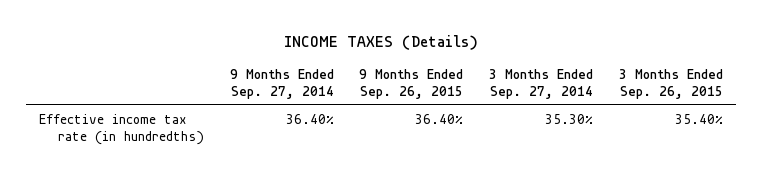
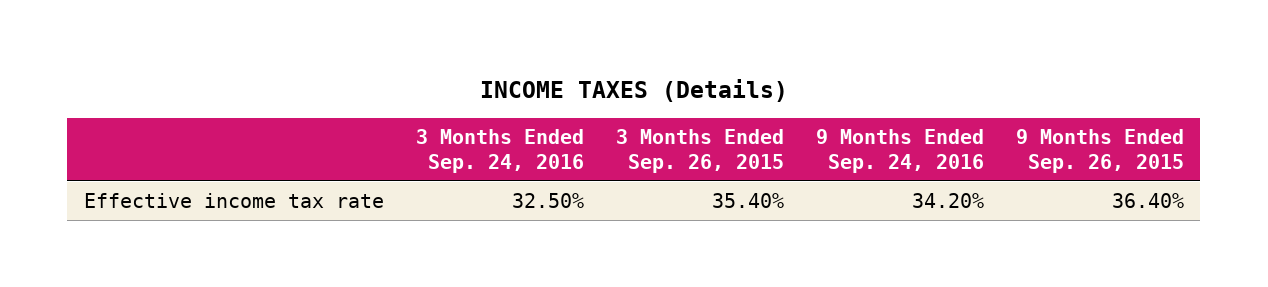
[229,68,334,100] 9 Months Ended Sep. 27, 2014 -> none
[489,68,594,100] 3 Months Ended Sep. 27, 2014 -> none
none -> [415,129,584,173] 3 Months Ended Sep. 24, 2016
none -> [815,129,984,173] 9 Months Ended Sep. 24, 2016
[39,113,204,146] Effective income tax rate (in hundredths) -> [83,193,384,209] Effective income tax rate

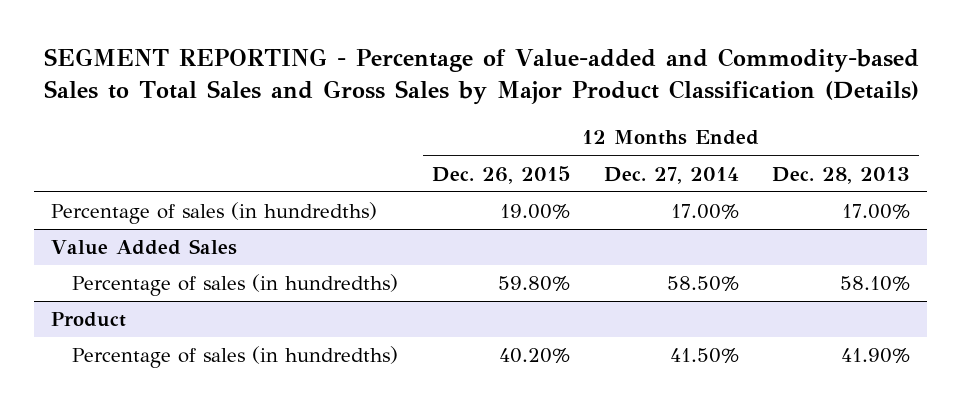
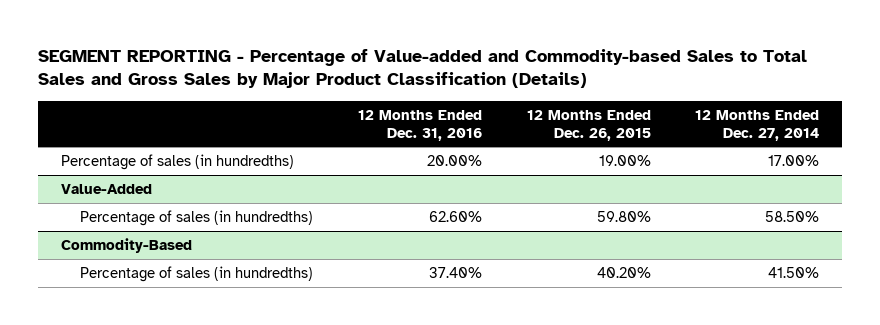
[772,166,911,184] Dec. 28, 2013 -> none
none -> [358,109,483,141] 12 Months Ended Dec. 31, 2016
[51,239,238,256] Value Added Sales -> [60,183,152,194] Value-Added
[51,312,127,328] Product -> [60,237,192,253] Commodity-Based

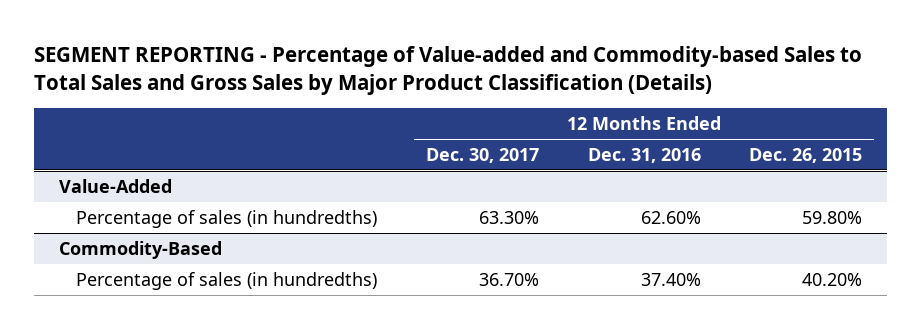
[695,109,820,141] 12 Months Ended Dec. 27, 2014 -> none
none -> [425,147,539,163] Dec. 30, 2017
[60,153,294,170] Percentage of sales (in hundredths) -> none

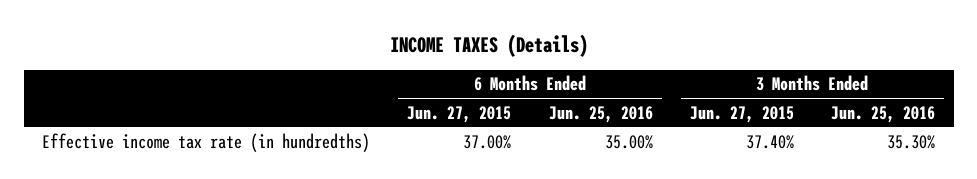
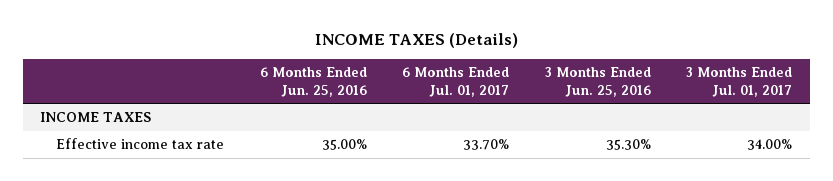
[407,105,512,123] Jun. 27, 2015 -> none
[689,105,794,123] Jun. 27, 2015 -> none
none -> [402,67,510,98] 6 Months Ended Jul. 01, 2017
none -> [686,67,793,98] 3 Months Ended Jul. 01, 2017
none -> [40,112,152,123] INCOME TAXES
[42,132,371,152] Effective income tax rate (in hundredths) -> [56,138,225,150] Effective income tax rate

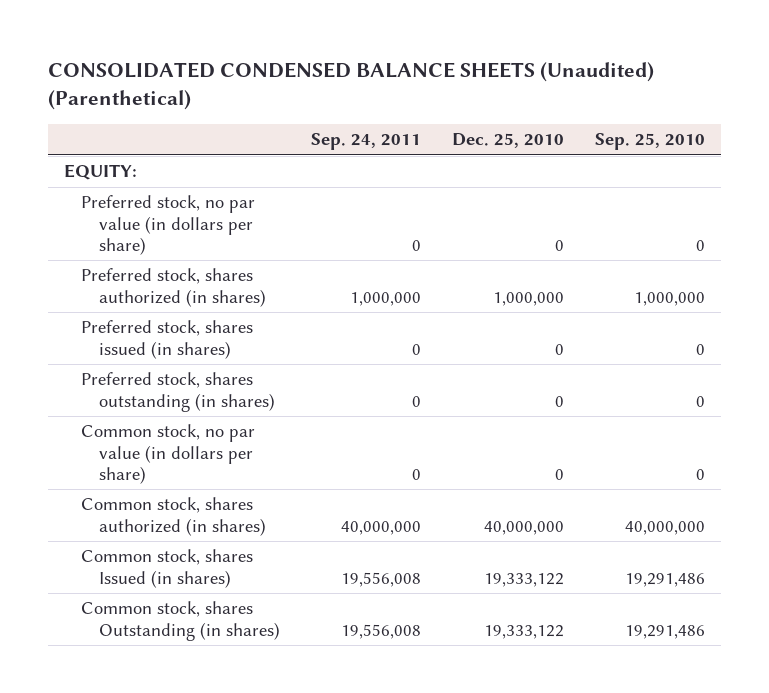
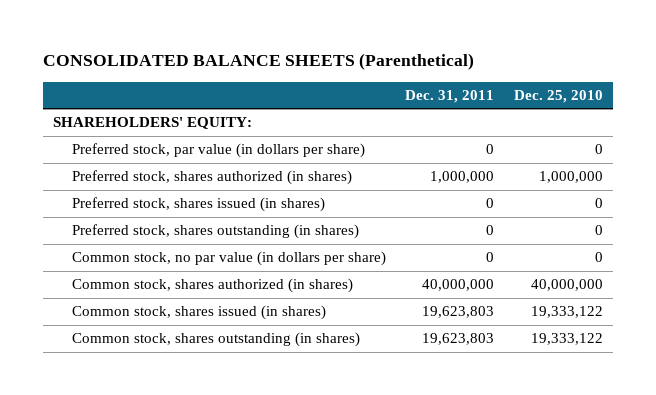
[48,61,655,111] CONSOLIDATED CONDENSED BALANCE SHEETS (Unaudited) (Parenthetical) -> [42,53,474,71] CONSOLIDATED BALANCE SHEETS (Parenthetical)
[311,133,422,151] Sep. 24, 2011 -> none
[595,133,706,151] Sep. 25, 2010 -> none
none -> [405,89,495,103] Dec. 31, 2011
[63,164,137,181] EQUITY: -> [52,117,252,130] SHAREHOLDERS' EQUITY:
[81,195,256,256] Preferred stock, no par value (in dollars per share) -> [71,143,365,159] Preferred stock, par value (in dollars per share)
[81,549,254,588] Common stock, shares Issued (in shares) -> [71,305,326,321] Common stock, shares issued (in shares)
[81,601,281,641] Common stock, shares Outstanding (in shares) -> [71,332,360,348] Common stock, shares outstanding (in shares)

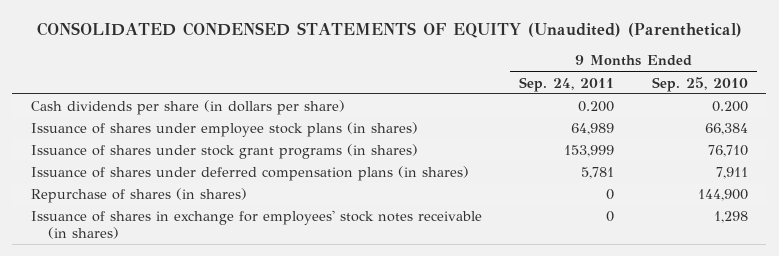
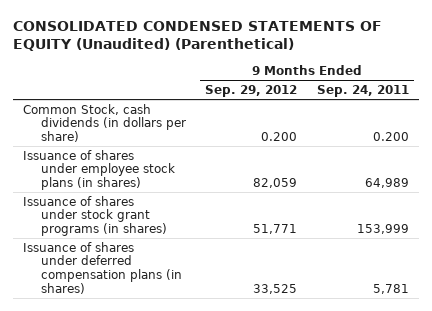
[651,76,748,92] Sep. 25, 2010 -> none
none -> [205,84,298,97] Sep. 29, 2012
[31,100,346,116] Cash dividends per share (in dollars per share) -> [22,103,186,143] Common Stock, cash dividends (in dollars per share)
[31,188,248,204] Repurchase of shares (in shares) -> none
[31,210,483,240] Issuance of shares in exchange for employees' stock notes receivable (in shares) -> none

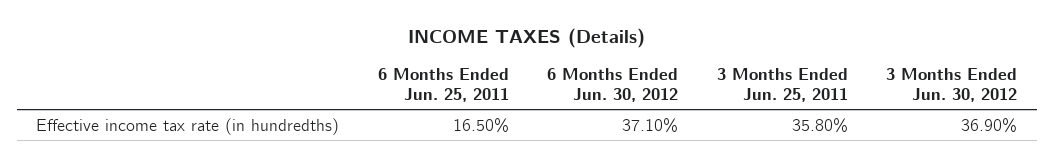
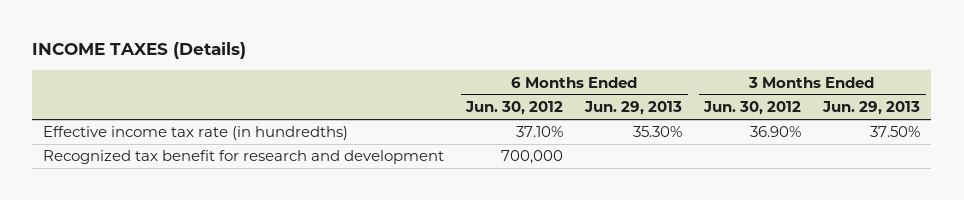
[377,68,509,103] 6 Months Ended Jun. 25, 2011 -> none
[716,68,848,103] 3 Months Ended Jun. 25, 2011 -> none
none -> [584,101,683,116] Jun. 29, 2013
none -> [822,101,921,116] Jun. 29, 2013
none -> [43,150,445,165] Recognized tax benefit for research and development

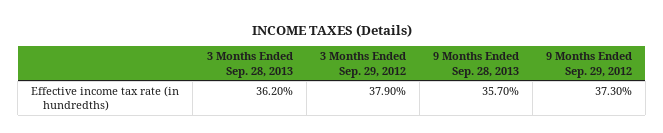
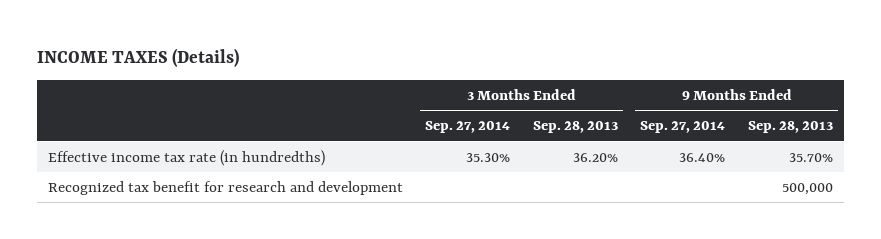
[319,52,406,78] 3 Months Ended Sep. 29, 2012 -> none
[545,52,632,78] 9 Months Ended Sep. 29, 2012 -> none
none -> [425,121,511,134] Sep. 27, 2014
none -> [640,121,726,134] Sep. 27, 2014
none -> [47,181,403,196] Recognized tax benefit for research and development

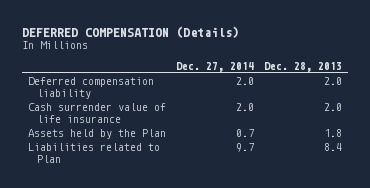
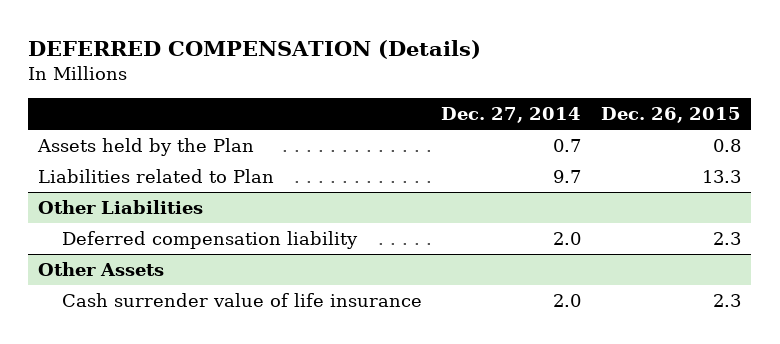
[264,61,343,72] Dec. 28, 2013 -> none
none -> [601,107,742,124] Dec. 26, 2015
[27,77,154,99] Deferred compensation liability -> none
[27,103,166,123] Cash surrender value of life insurance -> none
none -> [38,200,204,215] Other Liabilities
none -> [61,231,358,250] Deferred compensation liability
none -> [38,262,165,277] Other Assets
none -> [61,293,422,308] Cash surrender value of life insurance

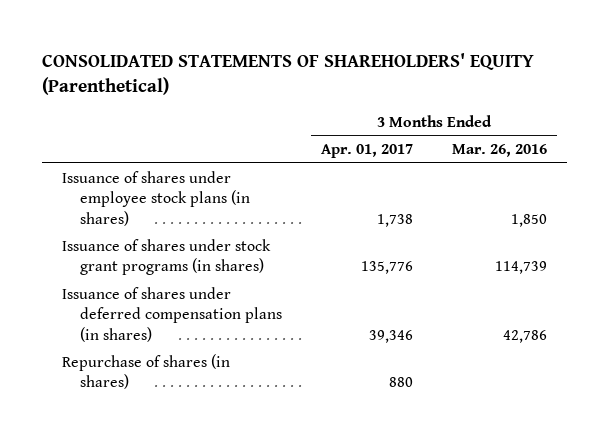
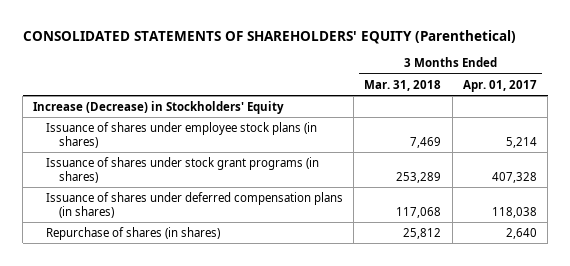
[452,144,548,158] Mar. 26, 2016 -> none
none -> [364,79,442,91] Mar. 31, 2018
none -> [33,100,285,114] Increase (Decrease) in Stockholders' Equity
[377,213,414,227] 1,738 -> [505,136,537,148] 5,214
[361,261,414,275] 135,776 -> [491,171,537,183] 407,328
[369,329,414,343] 39,346 -> [491,206,537,218] 118,038
[389,377,414,388] 880 -> [505,227,537,239] 2,640

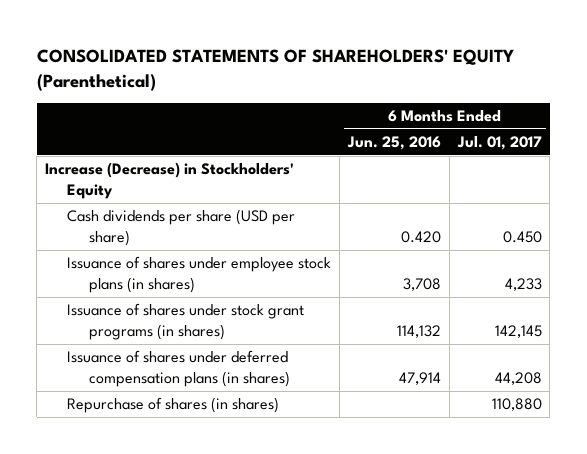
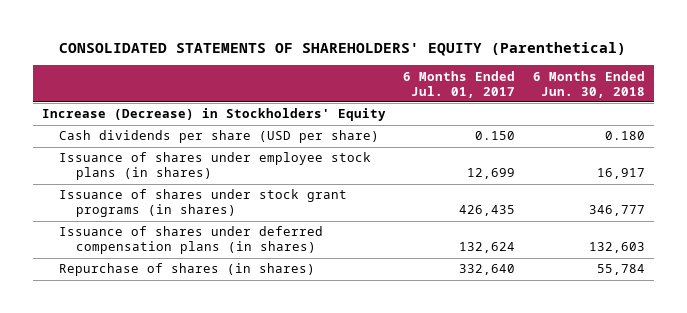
[346,136,441,151] Jun. 25, 2016 -> none
none -> [533,70,646,98] 6 Months Ended Jun. 30, 2018
[502,231,542,244] 0.450 -> [475,131,516,141] 0.150
[504,278,542,292] 4,233 -> [467,168,516,180] 12,699
[494,325,542,339] 142,145 -> [459,205,516,217] 426,435
[494,372,542,386] 44,208 -> [459,242,516,254] 132,624
[491,398,542,412] 110,880 -> [459,264,516,276] 332,640

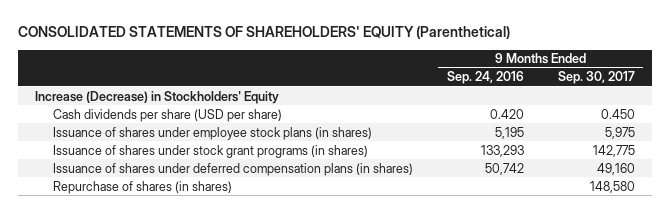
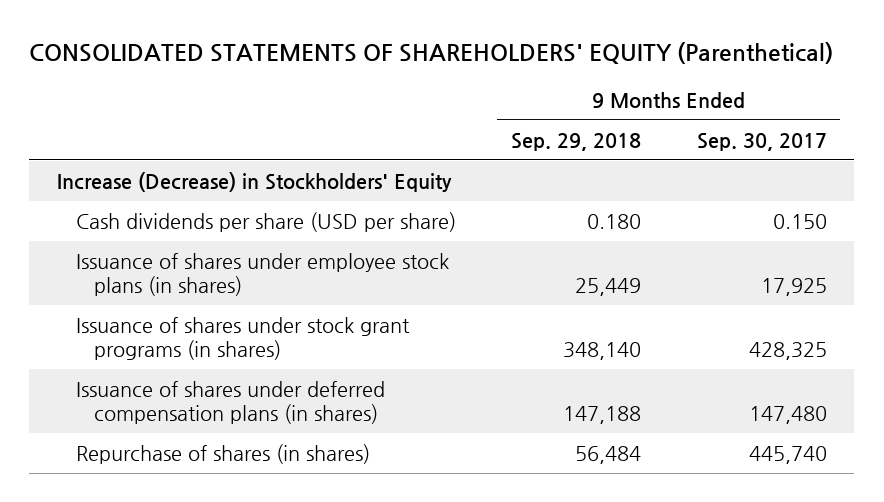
[446,71,524,85] Sep. 24, 2016 -> none
none -> [511,132,642,151] Sep. 29, 2018
[600,108,635,119] 0.450 -> [772,213,827,229] 0.150
[604,126,635,139] 5,975 -> [760,278,827,297] 17,925
[592,144,635,157] 142,775 -> [748,342,827,361] 428,325
[596,162,635,175] 49,160 -> [748,406,827,425] 147,480
[589,180,635,193] 148,580 -> [748,445,827,464] 445,740

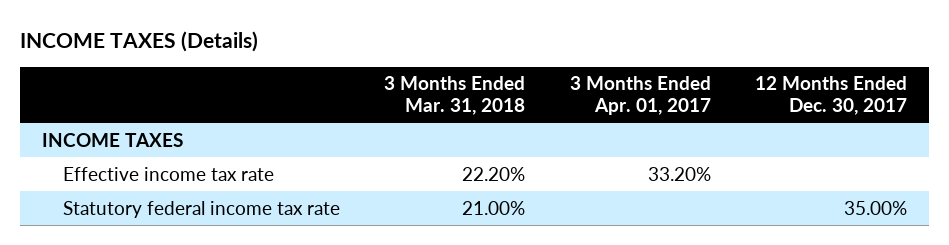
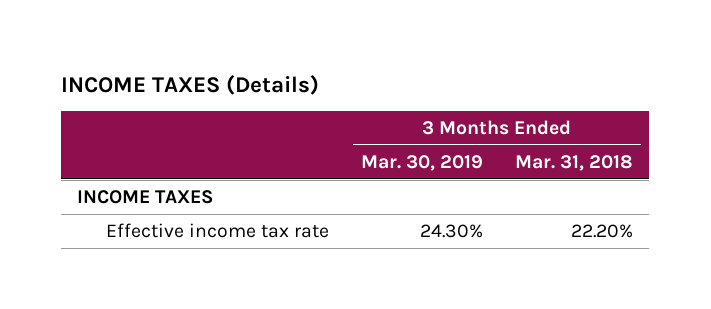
[569,76,711,115] 3 Months Ended Apr. 01, 2017 -> none
[754,76,907,115] 12 Months Ended Dec. 30, 2017 -> none
none -> [361,154,484,171] Mar. 30, 2019
[63,200,341,218] Statutory federal income tax rate -> none

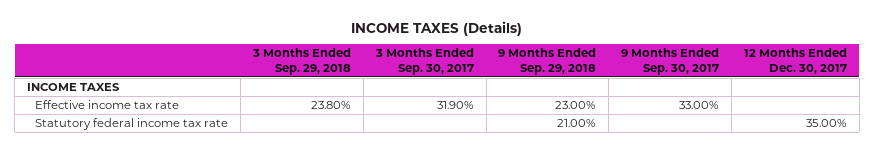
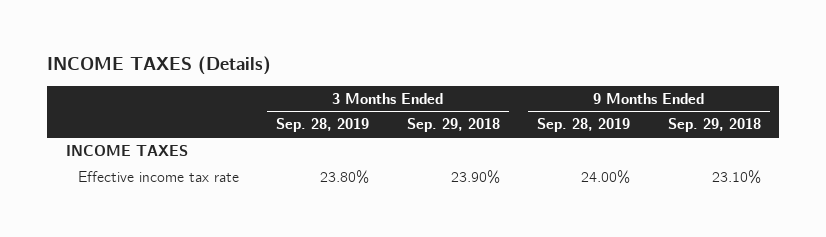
[374,48,474,75] 3 Months Ended Sep. 30, 2017 -> none
[621,48,720,75] 9 Months Ended Sep. 30, 2017 -> none
[743,48,847,74] 12 Months Ended Dec. 30, 2017 -> none
none -> [276,118,370,133] Sep. 28, 2019
none -> [537,118,631,133] Sep. 28, 2019
[35,118,229,131] Statutory federal income tax rate -> none
[311,101,352,110] 23.80% -> [450,170,500,185] 23.90%
[555,101,597,110] 23.00% -> [711,170,761,185] 23.10%

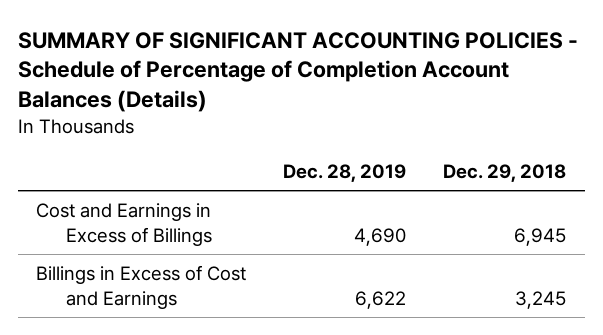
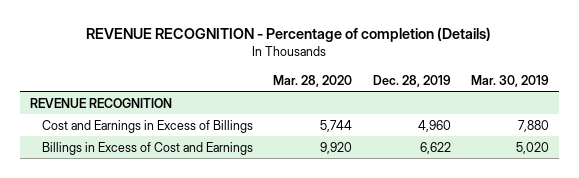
[17,31,578,112] SUMMARY OF SIGNIFICANT ACCOUNTING POLICIES - Schedule of Percentage of Completion Account Balances (Details) -> [86,27,492,43] REVENUE RECOGNITION - Percentage of completion (Details)
[443,163,567,182] Dec. 29, 2018 -> none
none -> [273,74,353,87] Mar. 28, 2020
none -> [471,74,550,87] Mar. 30, 2019
none -> [29,97,172,108] REVENUE RECOGNITION
[354,227,407,246] 4,690 -> [417,119,451,132] 4,960

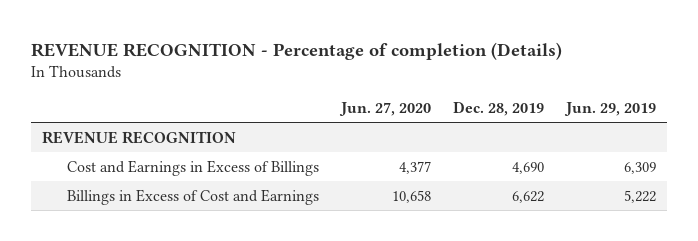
[273,74,353,87] Mar. 28, 2020 -> none
[471,74,550,87] Mar. 30, 2019 -> none
none -> [339,101,432,116] Jun. 27, 2020
none -> [564,101,657,116] Jun. 29, 2019
[417,119,451,132] 4,960 -> [512,161,545,174] 4,690

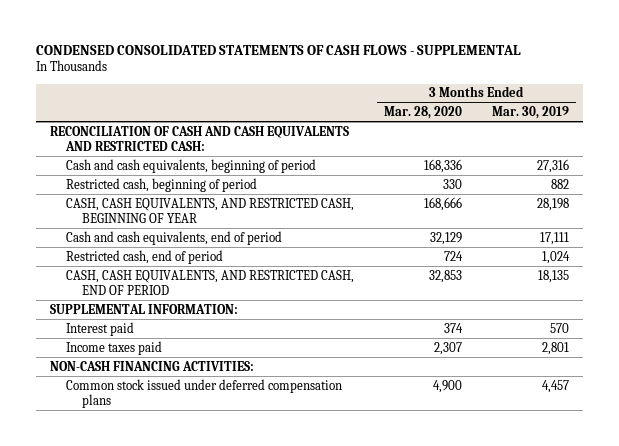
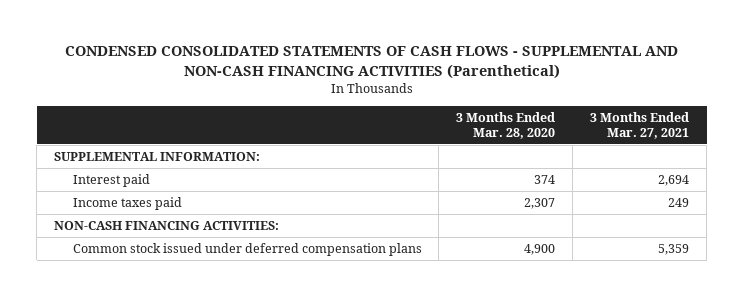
[35,44,521,55] CONDENSED CONSOLIDATED STATEMENTS OF CASH FLOWS - SUPPLEMENTAL -> [64,46,678,80] CONDENSED CONSOLIDATED STATEMENTS OF CASH FLOWS - SUPPLEMENTAL AND NON-CASH FINANCING ACTIVITIES (Parenthetical)
[491,106,569,120] Mar. 30, 2019 -> none
none -> [590,111,690,139] 3 Months Ended Mar. 27, 2021
[50,125,350,151] RECONCILIATION OF CASH AND CASH EQUIVALENTS AND RESTRICTED CASH: -> none
[66,158,317,173] Cash and cash equivalents, beginning of period -> none
[66,177,258,192] Restricted cash, beginning of period -> none
[66,197,355,223] CASH, CASH EQUIVALENTS, AND RESTRICTED CASH, BEGINNING OF YEAR -> none
[66,230,283,245] Cash and cash equivalents, end of period -> none
[66,249,224,264] Restricted cash, end of period -> none
[66,269,355,295] CASH, CASH EQUIVALENTS, AND RESTRICTED CASH, END OF PERIOD -> none

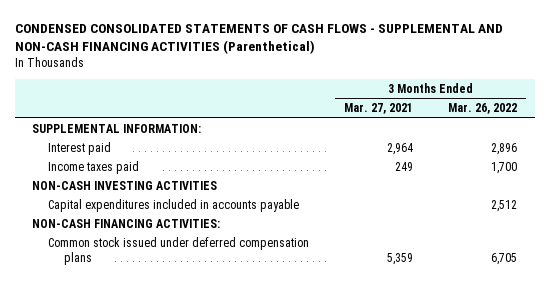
[456,111,556,139] 3 Months Ended Mar. 28, 2020 -> none
none -> [448,103,518,115] Mar. 26, 2022
[658,174,690,186] 2,694 -> [387,142,414,155] 2,964
none -> [32,180,218,190] NON-CASH INVESTING ACTIVITIES
none -> [48,198,300,212] Capital expenditures included in accounts payable

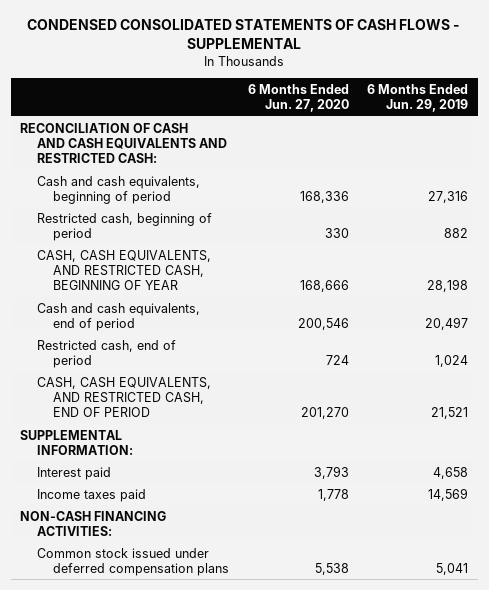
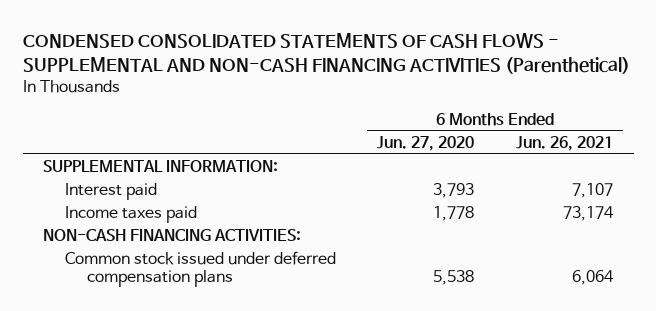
[27,19,461,50] CONDENSED CONSOLIDATED STATEMENTS OF CASH FLOWS - SUPPLEMENTAL -> [22,32,630,75] CONDENSED CONSOLIDATED STATEMENTS OF CASH FLOWS - SUPPLEMENTAL AND NON-CASH FINANCING ACTIVITIES (Parenthetical)
[367,83,469,112] 6 Months Ended Jun. 29, 2019 -> none
none -> [515,135,613,151] Jun. 26, 2021
[20,122,227,164] RECONCILIATION OF CASH AND CASH EQUIVALENTS AND RESTRICTED CASH: -> none
[36,175,200,204] Cash and cash equivalents, beginning of period -> none
[36,212,212,241] Restricted cash, beginning of period -> none
[36,249,211,291] CASH, CASH EQUIVALENTS, AND RESTRICTED CASH, BEGINNING OF YEAR -> none
[36,302,200,331] Cash and cash equivalents, end of period -> none
[36,339,176,368] Restricted cash, end of period -> none
[36,376,211,418] CASH, CASH EQUIVALENTS, AND RESTRICTED CASH, END OF PERIOD -> none

